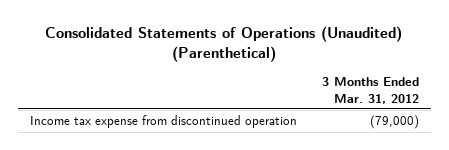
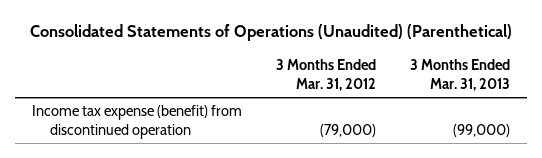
none -> [410,59,511,91] 3 Months Ended Mar. 31, 2013
[30,115,298,129] Income tax expense from discontinued operation -> [31,105,242,139] Income tax expense (benefit) from discontinued operation

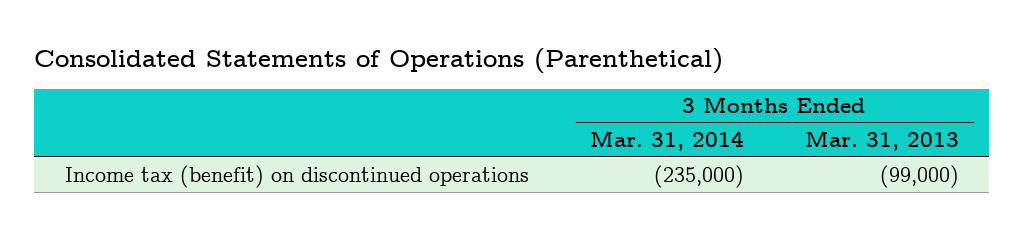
[30,24,513,42] Consolidated Statements of Operations (Unaudited) (Parenthetical) -> [34,48,724,75] Consolidated Statements of Operations (Parenthetical)
[276,59,377,91] 3 Months Ended Mar. 31, 2012 -> none
none -> [589,130,744,152] Mar. 31, 2014
[31,105,242,139] Income tax expense (benefit) from discontinued operation -> [64,165,529,189] Income tax (benefit) on discontinued operations

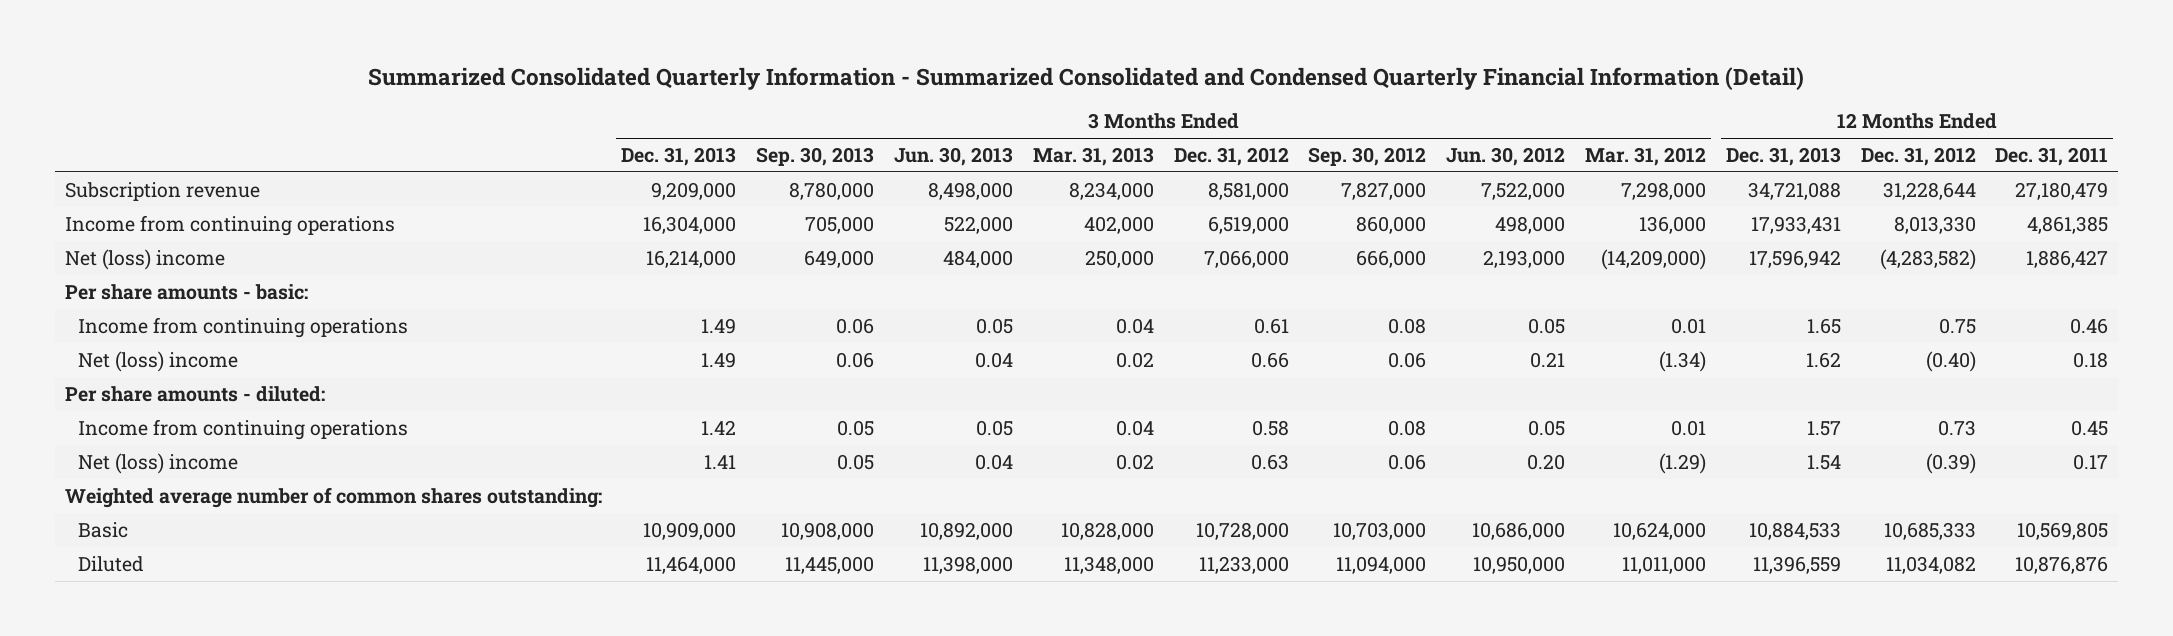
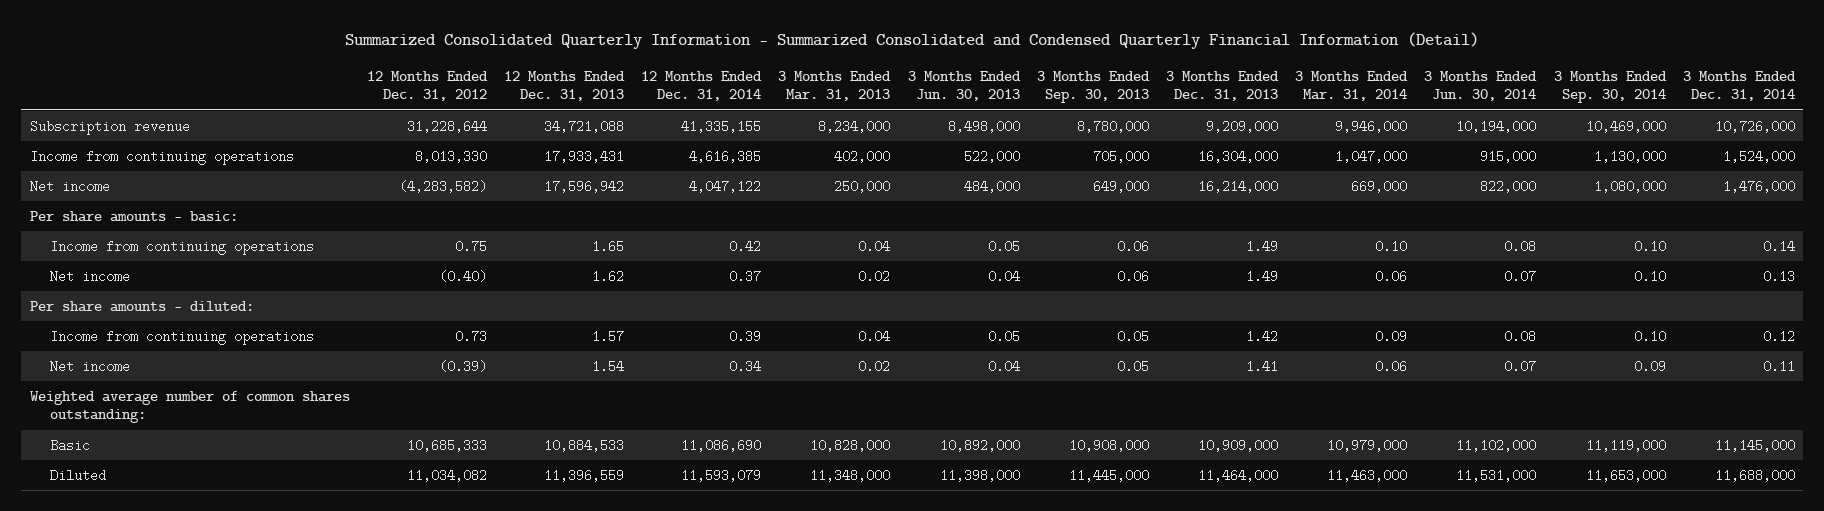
[1173,147,1289,167] Dec. 31, 2012 -> none
[1308,147,1427,167] Sep. 30, 2012 -> none
[1446,147,1566,167] Jun. 30, 2012 -> none
[1585,147,1707,167] Mar. 31, 2012 -> none
[1995,147,2109,167] Dec. 31, 2011 -> none
none -> [641,70,763,102] 12 Months Ended Dec. 31, 2014
none -> [1295,70,1409,102] 3 Months Ended Mar. 31, 2014
none -> [1424,70,1538,102] 3 Months Ended Jun. 30, 2014
none -> [1553,70,1667,104] 3 Months Ended Sep. 30, 2014
none -> [1682,70,1796,102] 3 Months Ended Dec. 31, 2014
[64,248,225,270] Net (loss) income -> [29,179,110,193] Net income
[78,350,239,372] Net (loss) income -> [50,269,131,283] Net income
[78,452,239,474] Net (loss) income -> [50,359,131,373] Net income

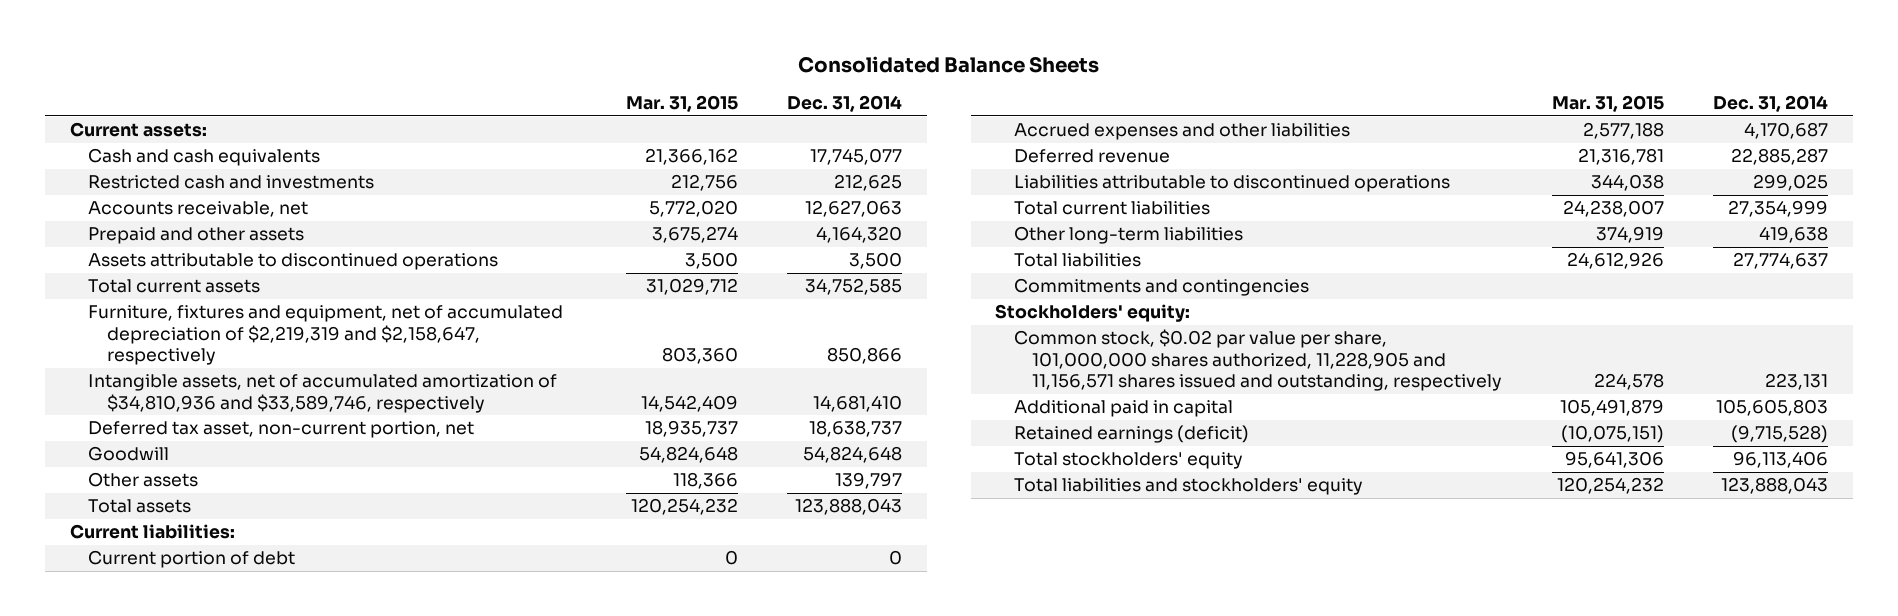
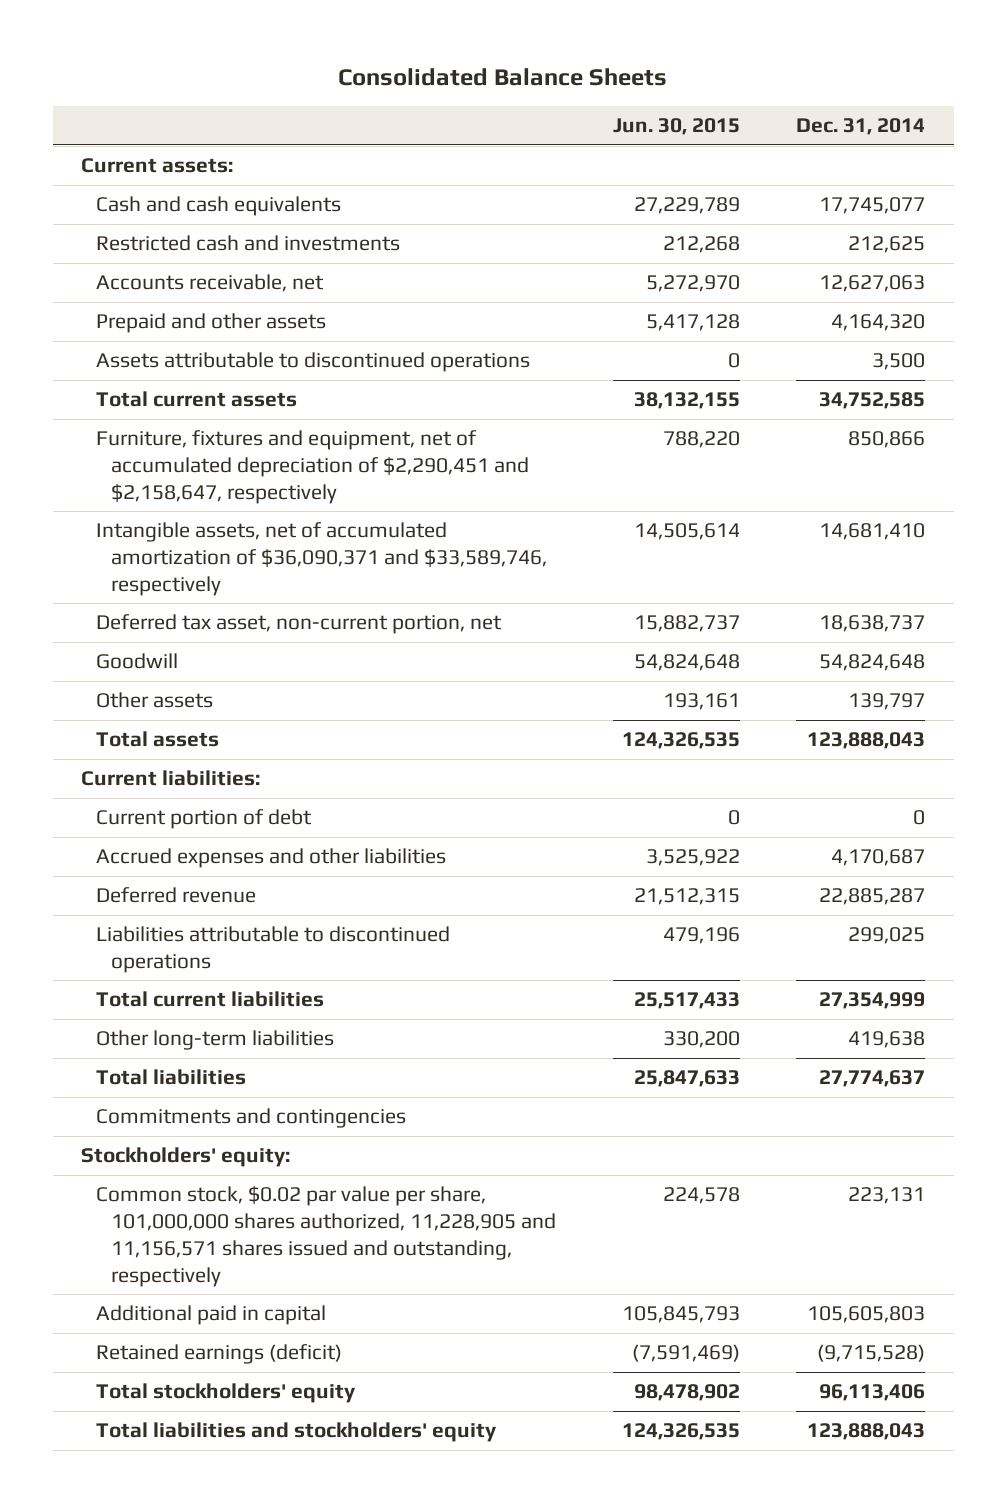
[625,95,738,113] Mar. 31, 2015 -> none
none -> [612,118,740,136] Jun. 30, 2015
[88,305,564,366] Furniture, fixtures and equipment, net of accumulated depreciation of $2,219,319 and $2,158,647, respectively -> [96,430,529,504] Furniture, fixtures and equipment, net of accumulated depreciation of $2,290,451 and $2,158,647, respectively
[88,374,558,413] Intangible assets, net of accumulated amortization of $34,810,936 and $33,589,746, respectively -> [96,522,547,596] Intangible assets, net of accumulated amortization of $36,090,371 and $33,589,746, respectively

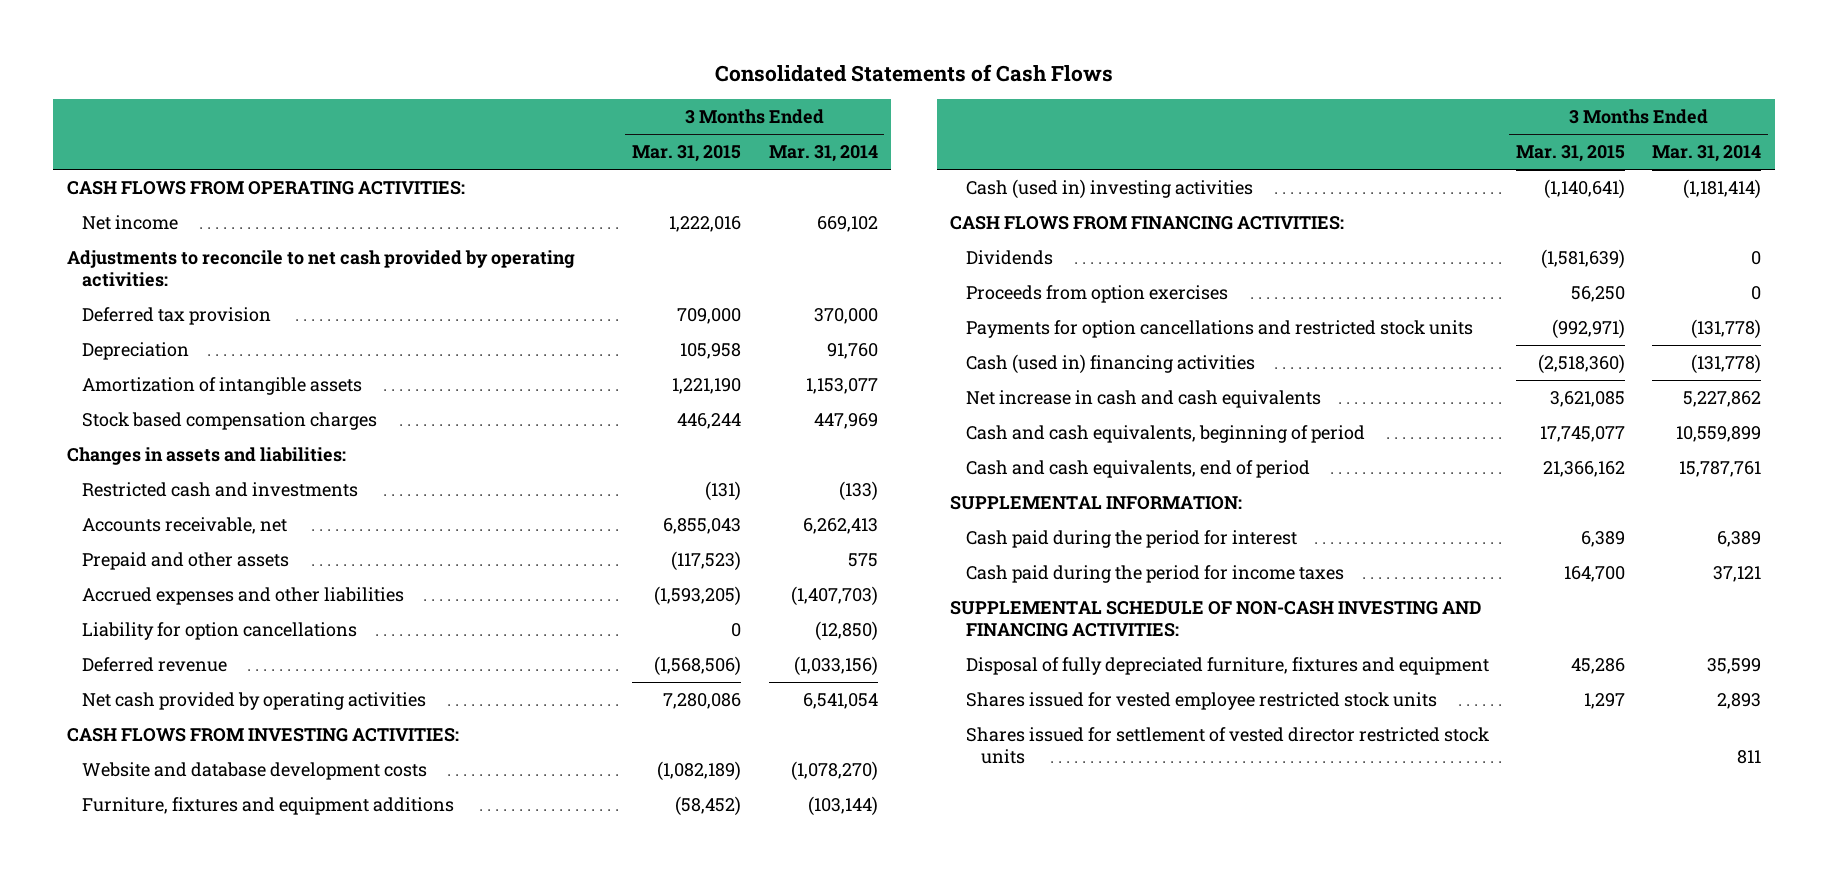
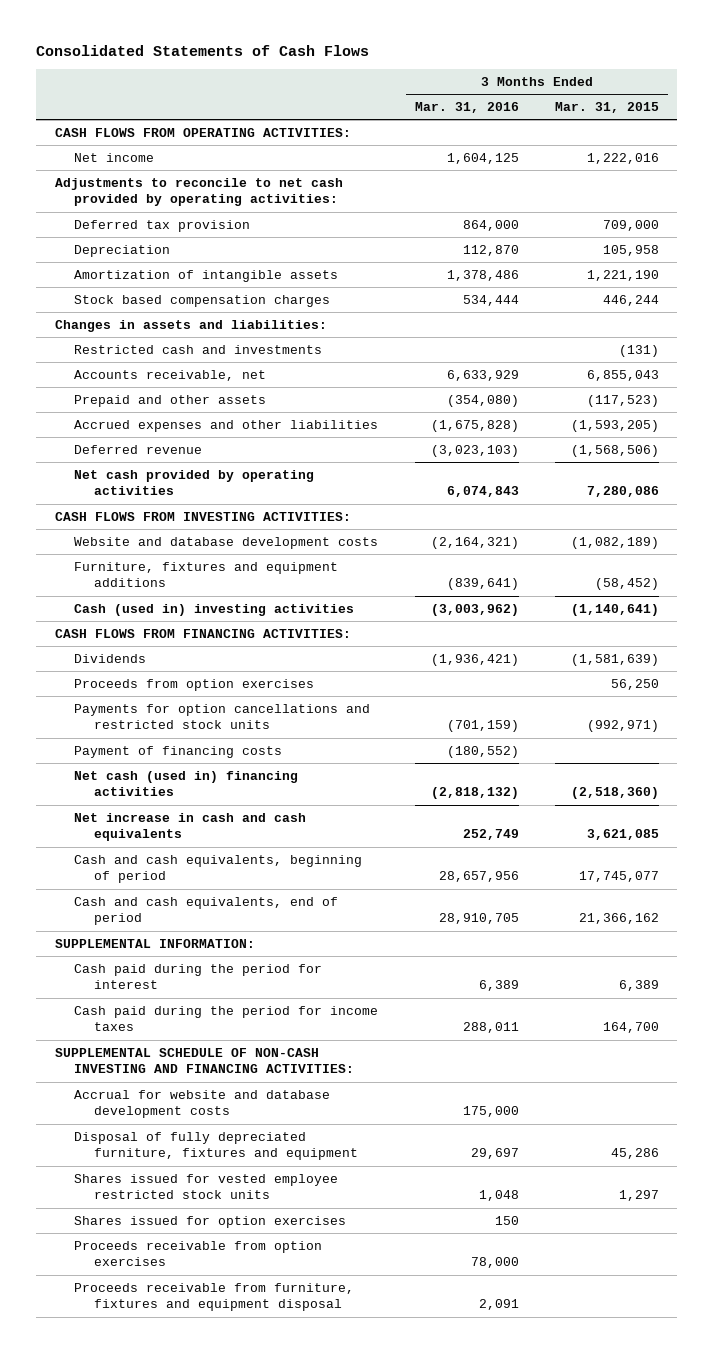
[768,145,878,163] Mar. 31, 2014 -> none
none -> [414,101,519,113] Mar. 31, 2016
[82,622,358,641] Liability for option cancellations -> none
none -> [74,745,283,758] Payment of financing costs
[965,354,1255,375] Cash (used in) financing activities -> [74,770,299,797] Net cash (used in) financing activities
none -> [74,1089,331,1119] Accrual for website and database development costs
[965,727,1489,764] Shares issued for settlement of vested director restricted stock units -> none
none -> [74,1215,347,1228] Shares issued for option exercises
none -> [74,1240,323,1267] Proceeds receivable from option exercises
none -> [74,1282,355,1312] Proceeds receivable from furniture, fixtures and equipment disposal

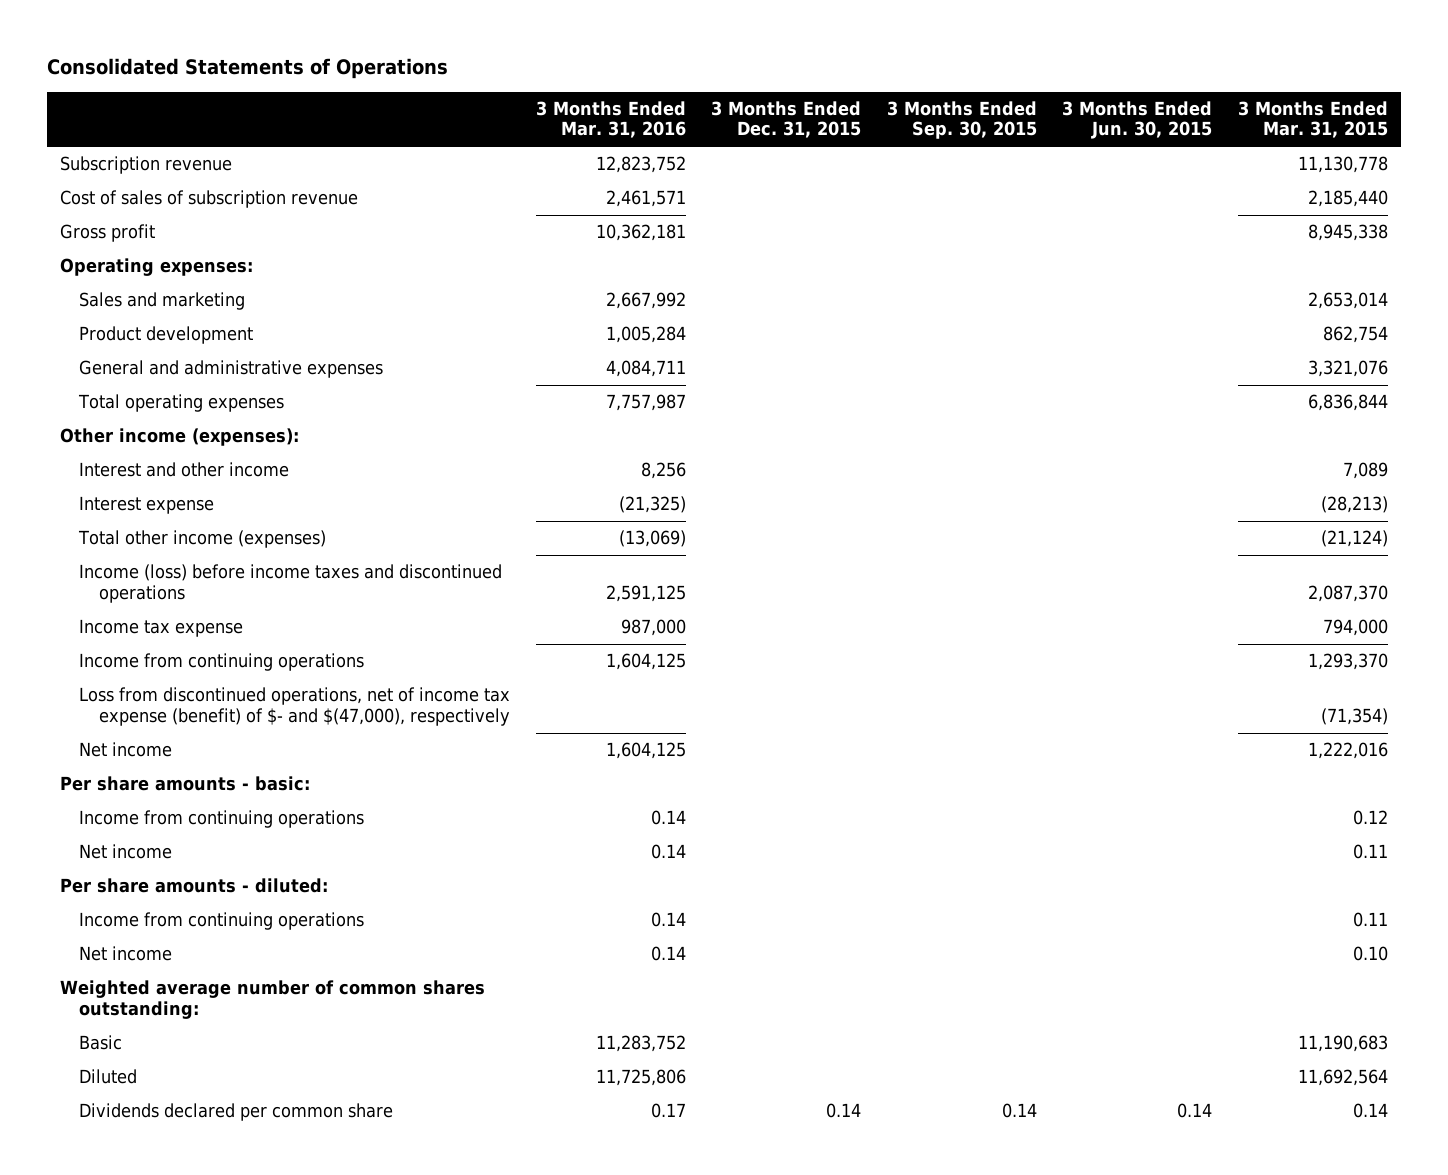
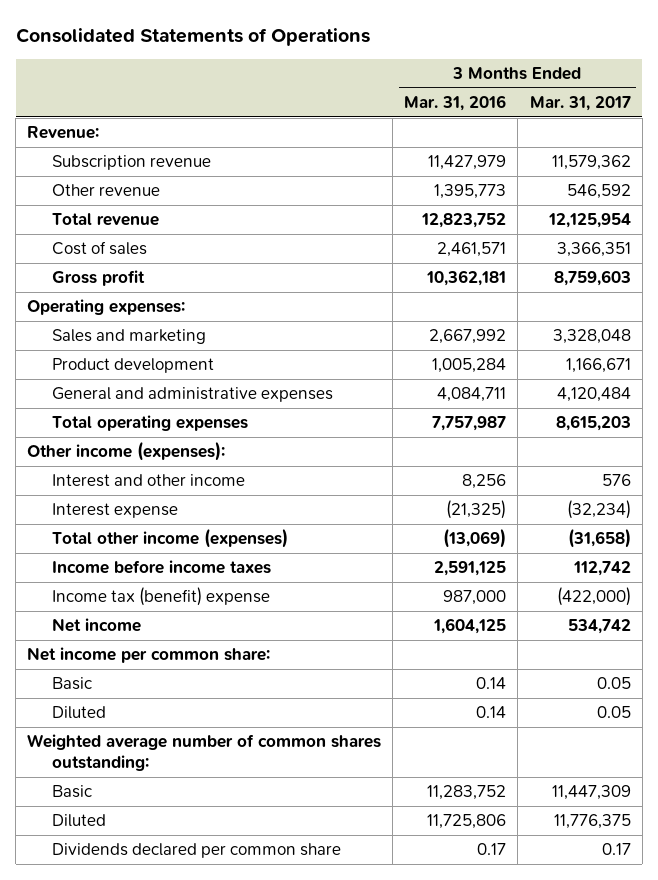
[711,100,862,139] 3 Months Ended Dec. 31, 2015 -> none
[886,100,1037,140] 3 Months Ended Sep. 30, 2015 -> none
[1062,100,1213,140] 3 Months Ended Jun. 30, 2015 -> none
[1237,100,1388,139] 3 Months Ended Mar. 31, 2015 -> none
none -> [529,96,631,112] Mar. 31, 2017
none -> [27,126,100,140] Revenue:
[595,156,686,174] 12,823,752 -> [428,155,507,171] 11,427,979
none -> [52,184,161,197] Other revenue
none -> [52,213,160,227] Total revenue
[59,190,358,209] Cost of sales of subscription revenue -> [52,241,148,256] Cost of sales
[79,653,365,672] Income from continuing operations -> none
[79,687,511,726] Loss from discontinued operations, net of income tax expense (benefit) of $- and $(47,000), respectively -> none
[79,564,503,603] Income (loss) before income taxes and discontinued operations -> [52,560,272,575] Income before income taxes
[79,619,244,638] Income tax expense -> [52,587,271,607] Income tax (benefit) expense
[59,776,310,792] Per share amounts - basic: -> none
[79,810,365,829] Income from continuing operations -> none
[59,878,328,894] Per share amounts - diluted: -> none
[79,912,365,931] Income from continuing operations -> none
none -> [27,647,271,664] Net income per common share:
[79,844,173,860] Net income -> [52,677,93,691] Basic
[79,946,173,962] Net income -> [52,706,107,720] Diluted

